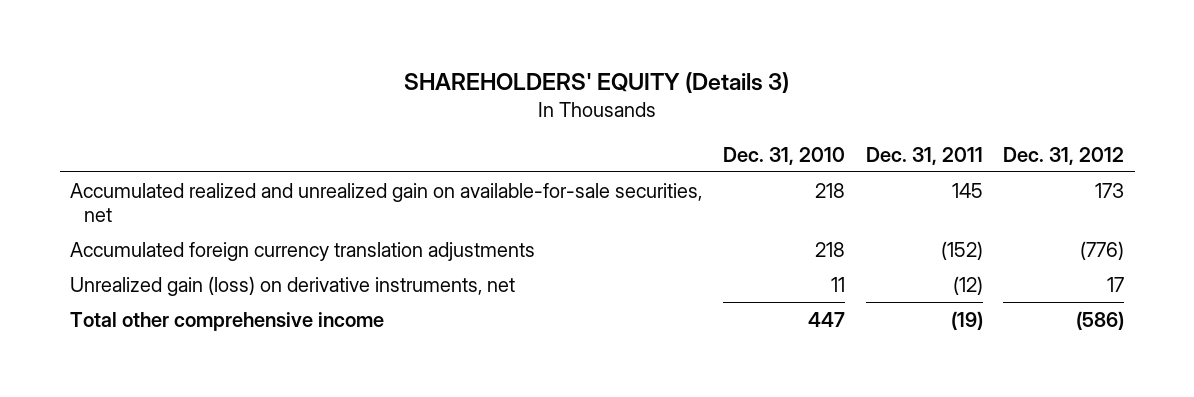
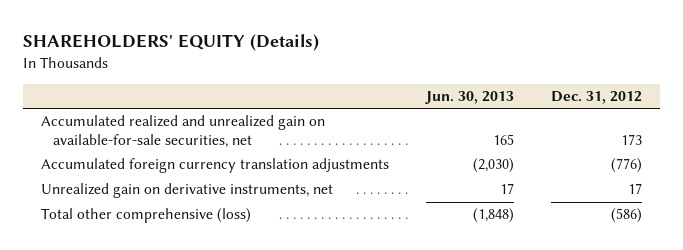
[404,72,790,94] SHAREHOLDERS' EQUITY (Details 3) -> [22,34,319,52] SHAREHOLDERS' EQUITY (Details)
[722,146,845,165] Dec. 31, 2010 -> none
[865,146,983,165] Dec. 31, 2011 -> none
none -> [425,90,515,104] Jun. 30, 2013
[70,275,516,296] Unrealized gain (loss) on derivative instruments, net -> [41,183,334,199] Unrealized gain on derivative instruments, net
[70,311,385,331] Total other comprehensive income -> [41,208,252,224] Total other comprehensive (loss)

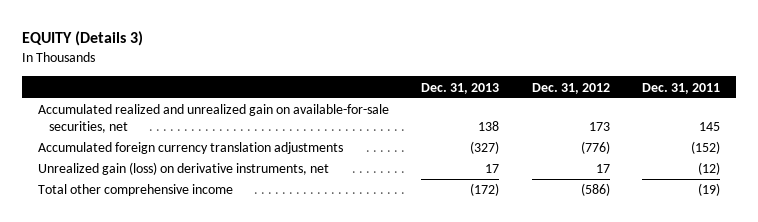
[22,34,319,52] SHAREHOLDERS' EQUITY (Details) -> [21,31,143,47] EQUITY (Details 3)
[425,90,515,104] Jun. 30, 2013 -> none
none -> [421,82,500,94] Dec. 31, 2013
none -> [642,82,721,94] Dec. 31, 2011
[41,183,334,199] Unrealized gain on derivative instruments, net -> [37,162,329,176] Unrealized gain (loss) on derivative instruments, net
[41,208,252,224] Total other comprehensive (loss) -> [37,184,233,197] Total other comprehensive income

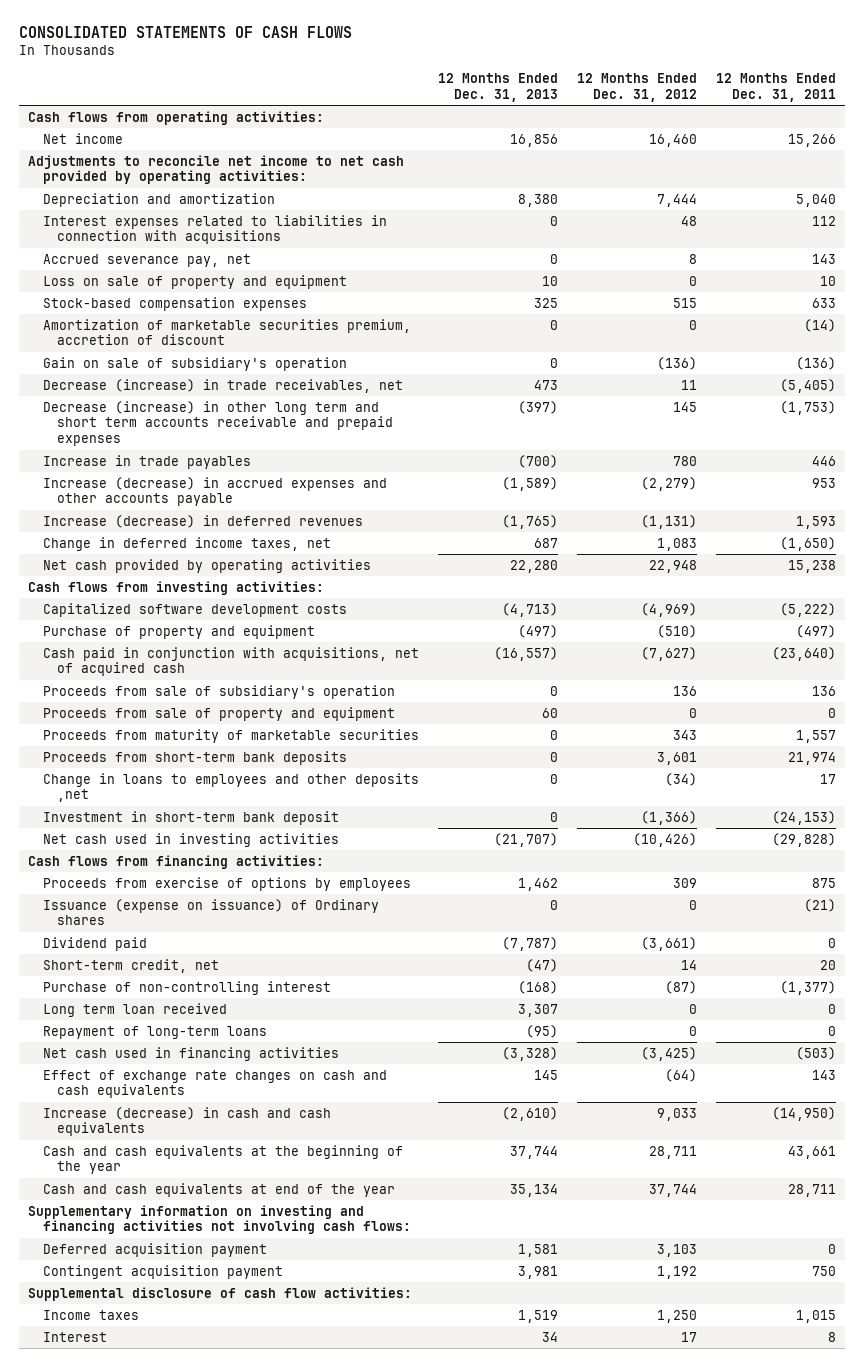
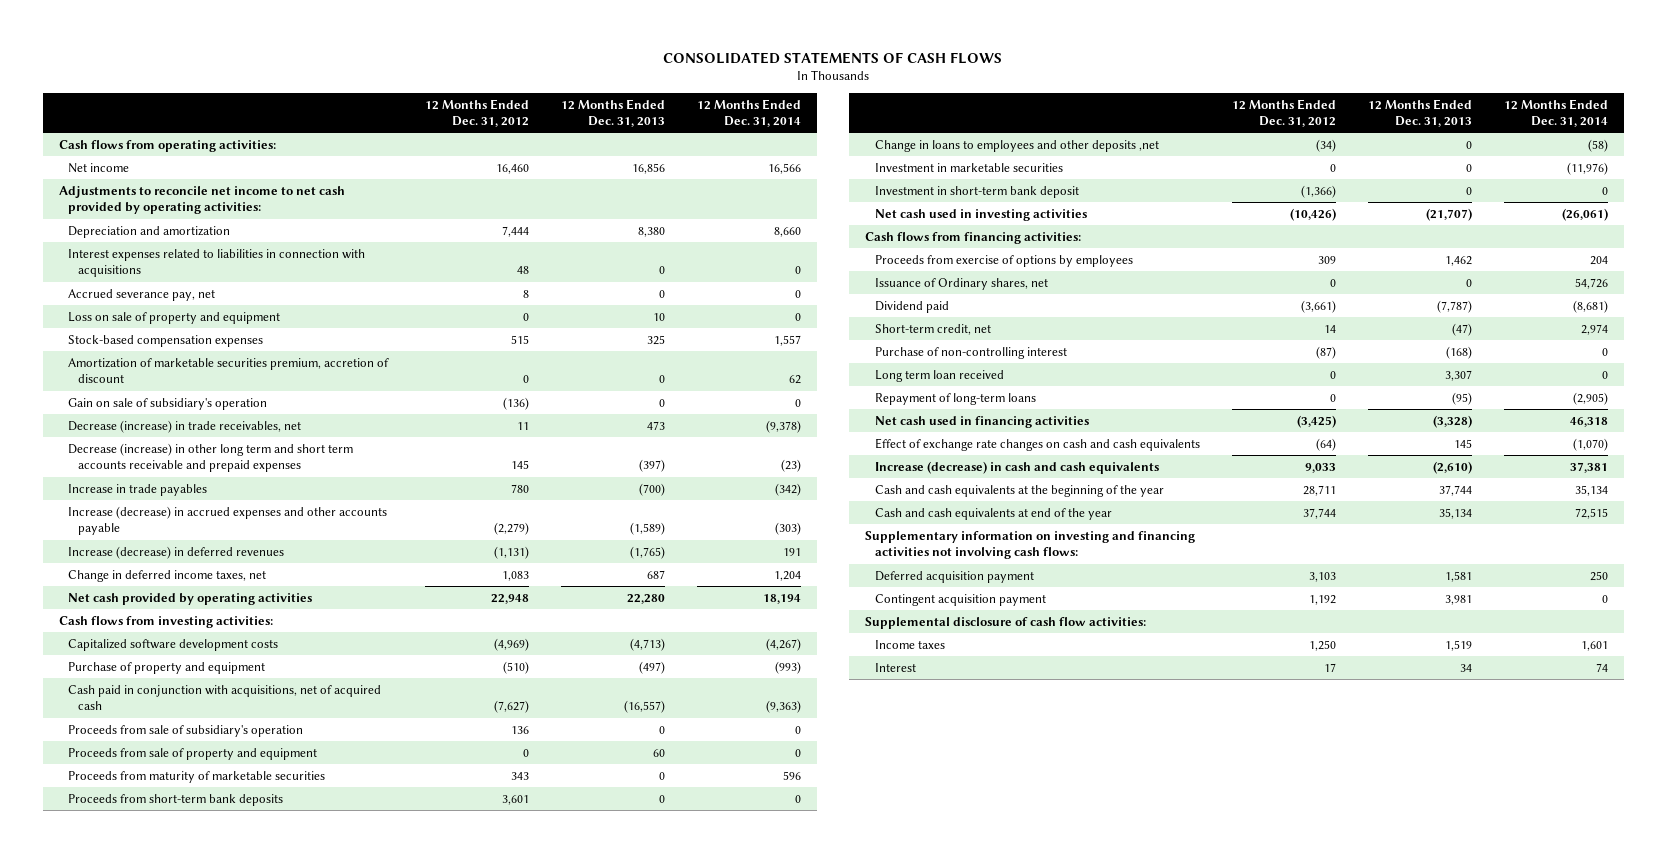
[715,73,836,102] 12 Months Ended Dec. 31, 2011 -> none
none -> [697,98,802,127] 12 Months Ended Dec. 31, 2014
none -> [874,162,1063,172] Investment in marketable securities
[42,898,379,926] Issuance (expense on issuance) of Ordinary shares -> [874,277,1048,290] Issuance of Ordinary shares, net

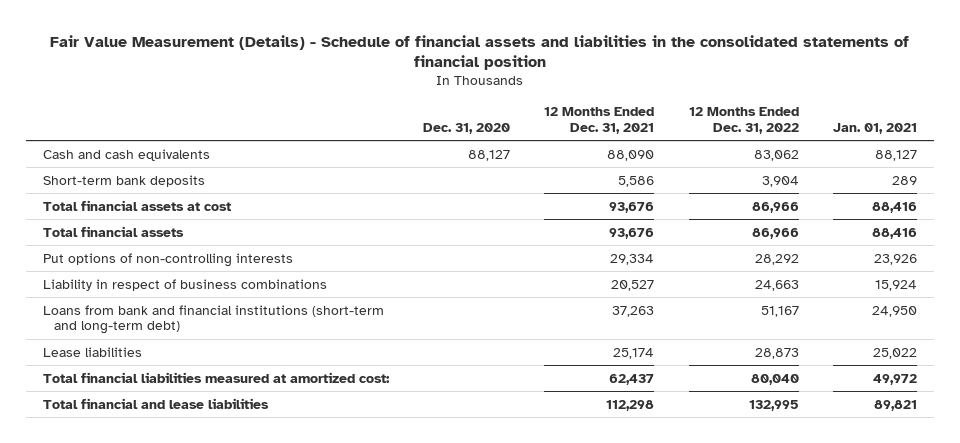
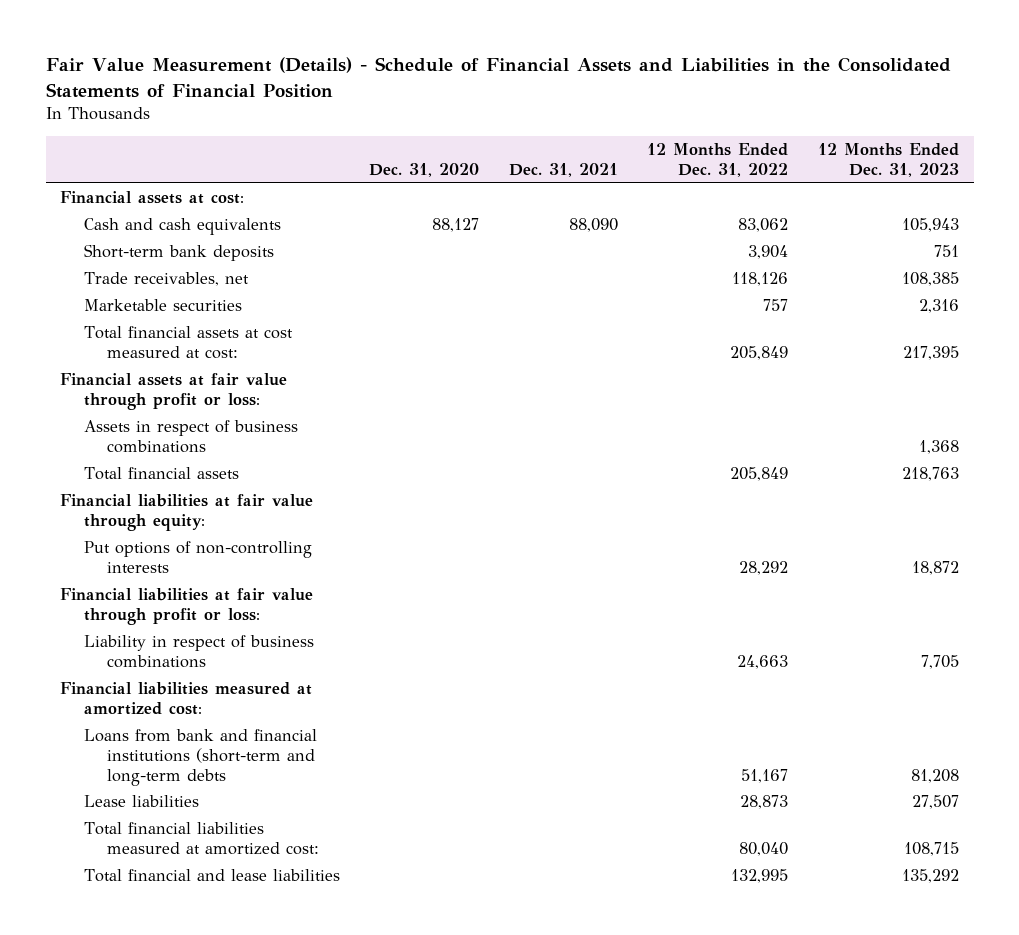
[49,34,909,71] Fair Value Measurement (Details) - Schedule of financial assets and liabilities in the consolidated statements of financial position -> [45,57,951,99] Fair Value Measurement (Details) - Schedule of Financial Assets and Liabilities in the Consolidated Statements of Financial Position
[544,107,655,134] 12 Months Ended Dec. 31, 2021 -> none
[832,122,917,134] Jan. 01, 2021 -> none
none -> [508,162,618,177] Dec. 31, 2021
none -> [817,143,959,177] 12 Months Ended Dec. 31, 2023
none -> [60,191,245,205] Financial assets at cost:
none -> [83,272,249,287] Trade receivables, net
none -> [83,299,242,312] Marketable securities
[42,199,231,211] Total financial assets at cost -> [83,326,293,359] Total financial assets at cost measured at cost:
[751,201,799,213] 86,966 -> [730,345,789,360] 205,849
none -> [60,373,288,410] Financial assets at fair value through profit or loss:
none -> [83,420,298,453] Assets in respect of business combinations
[751,227,799,239] 86,966 -> [730,467,789,482] 205,849
none -> [60,494,314,531] Financial liabilities at fair value through equity:
none -> [60,588,314,625] Financial liabilities at fair value through profit or loss:
none -> [60,682,313,715] Financial liabilities measured at amortized cost:
[42,304,384,335] Loans from bank and financial institutions (short-term and long-term debt) -> [83,729,317,786] Loans from bank and financial institutions (short-term and long-term debts

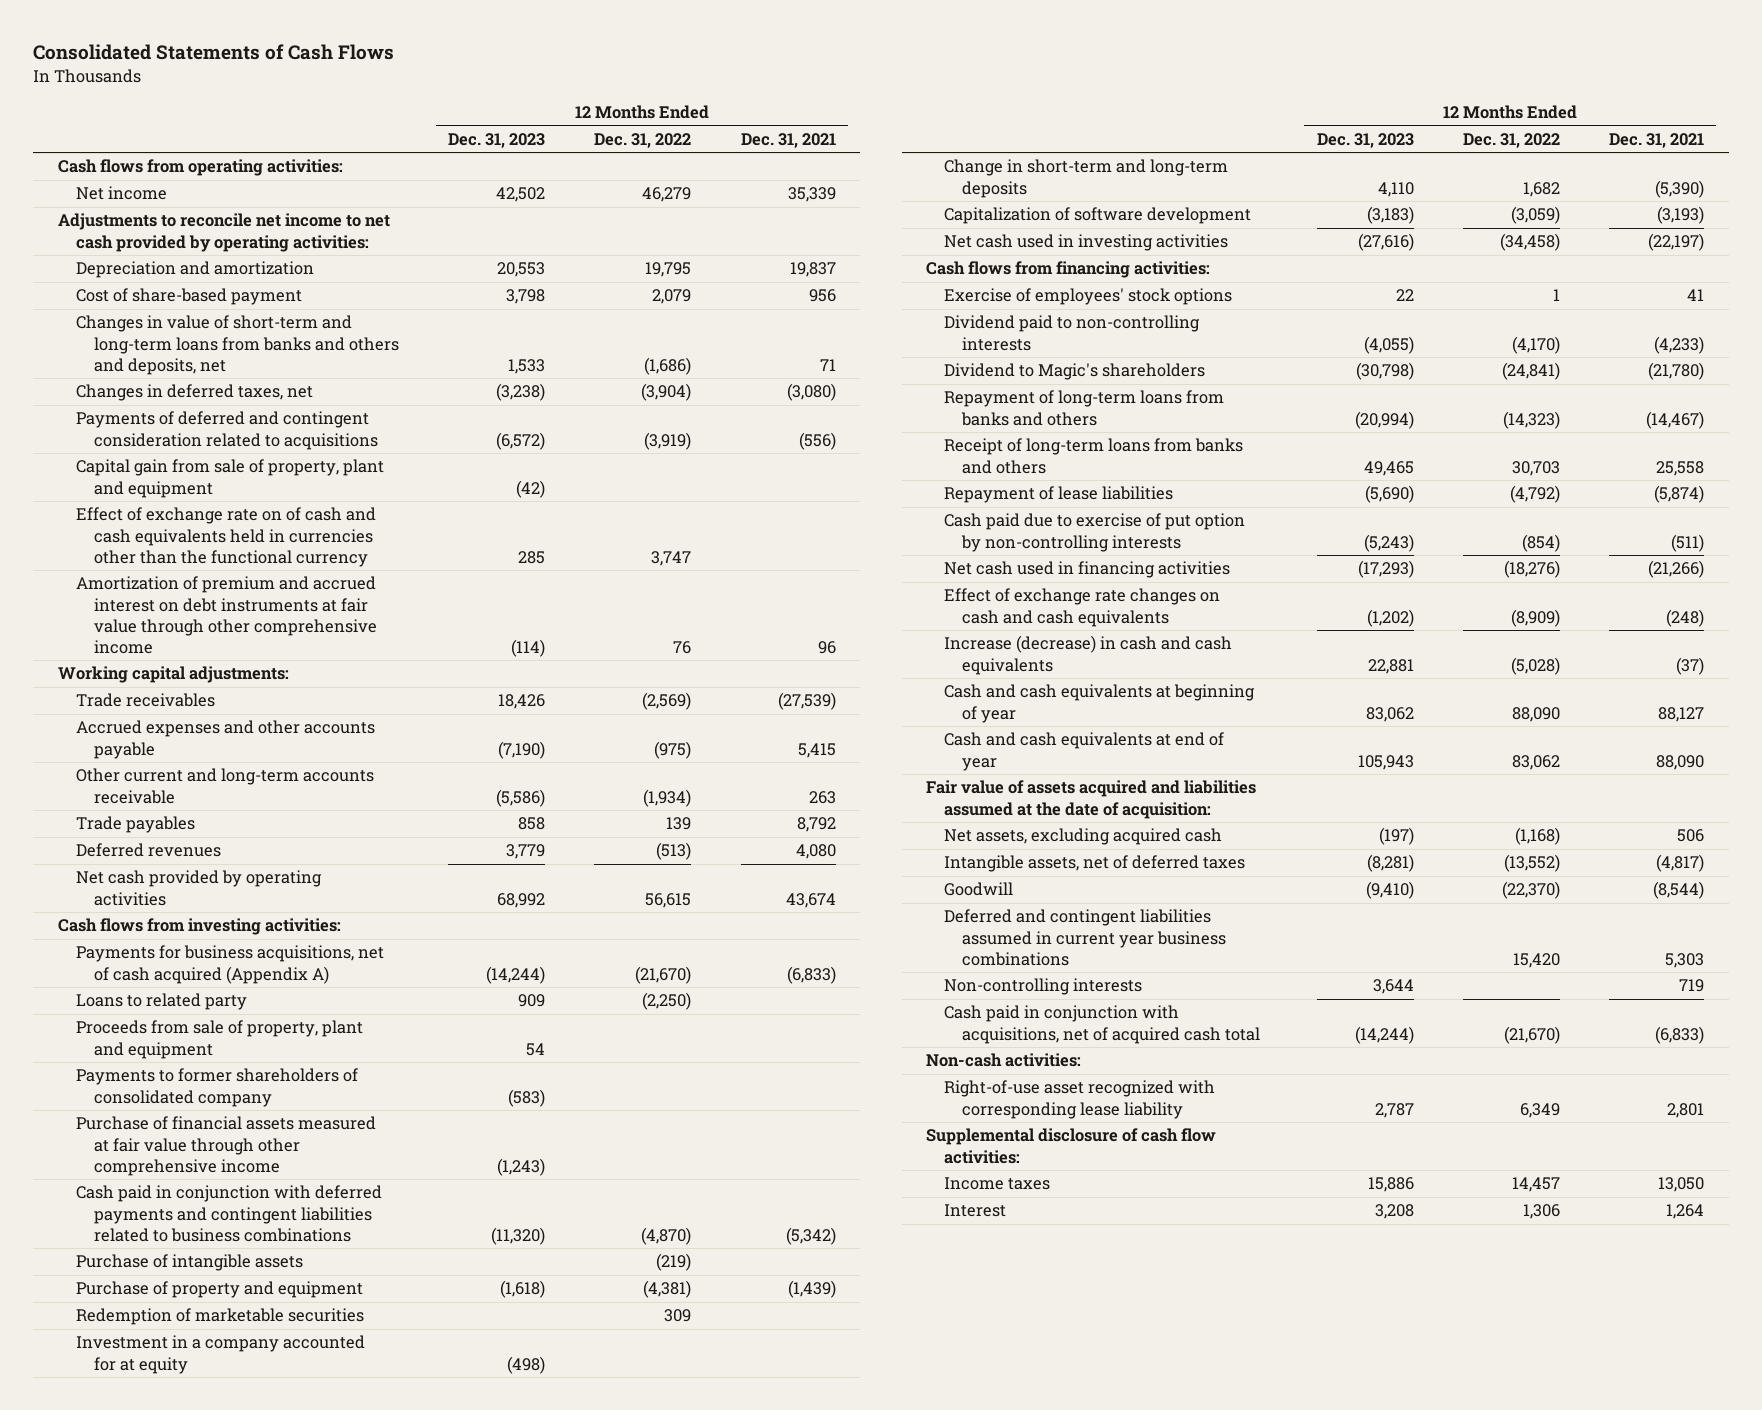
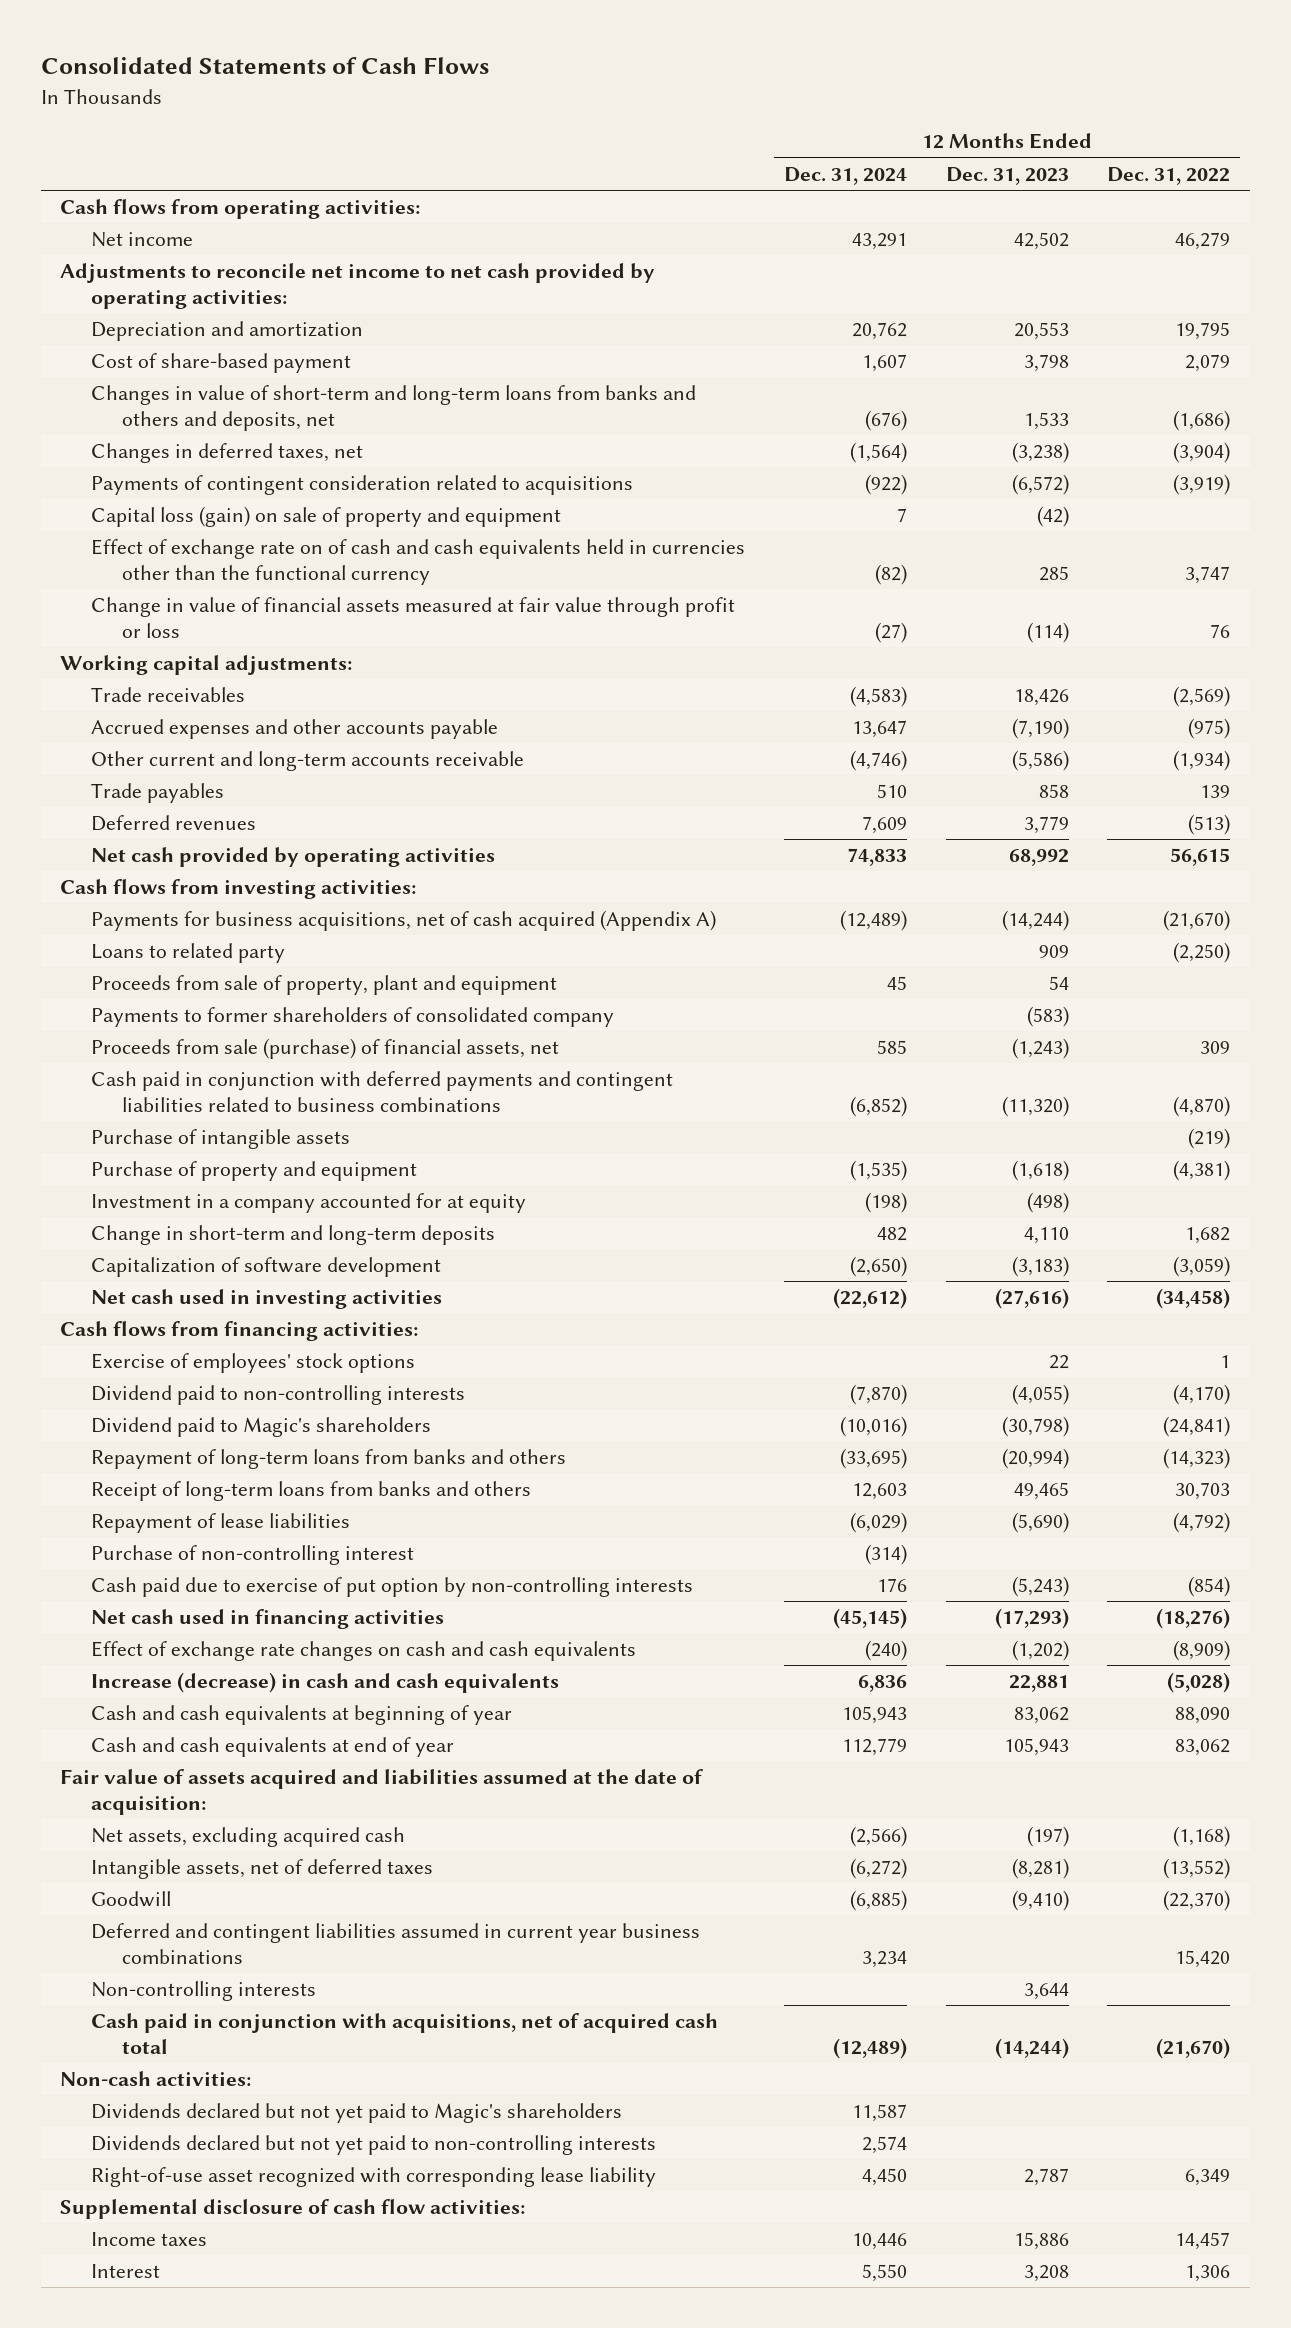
[740,132,836,148] Dec. 31, 2021 -> none
none -> [783,166,907,185] Dec. 31, 2024
[76,411,378,450] Payments of deferred and contingent consideration related to acquisitions -> [91,475,634,496] Payments of contingent consideration related to acquisitions
[76,459,385,498] Capital gain from sale of property, plant and equipment -> [91,506,562,528] Capital loss (gain) on sale of property and equipment
[76,576,377,654] Amortization of premium and accrued interest on debt instruments at fair value through other comprehensive income -> [91,597,736,638] Change in value of financial assets measured at fair value through profit or loss
[76,1116,377,1176] Purchase of financial assets measured at fair value through other comprehensive income -> none
none -> [91,1038,560,1060] Proceeds from sale (purchase) of financial assets, net
[76,1308,365,1326] Redemption of marketable securities -> none
[944,363,1206,381] Dividend to Magic's shareholders -> [91,1417,432,1438] Dividend paid to Magic's shareholders
none -> [91,1545,415,1566] Purchase of non-controlling interest
none -> [91,2103,623,2124] Dividends declared but not yet paid to Magic's shareholders
none -> [91,2135,657,2156] Dividends declared but not yet paid to non-controlling interests

